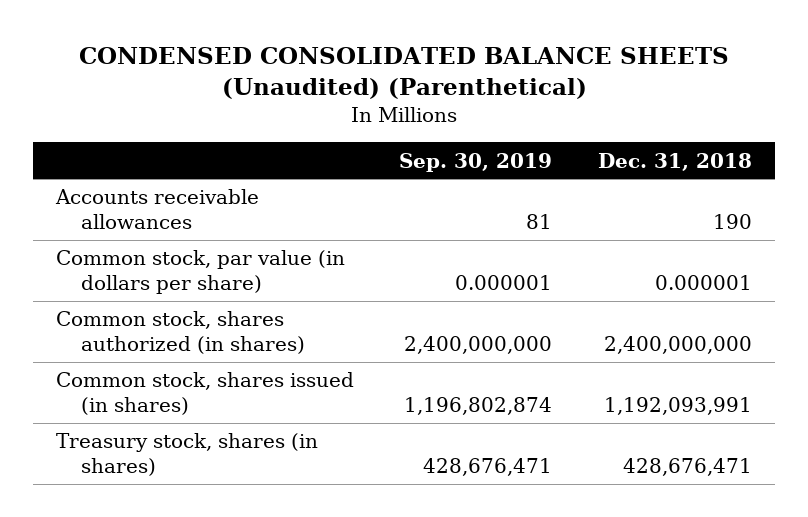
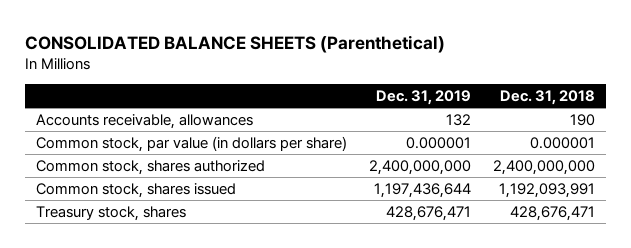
[78,46,729,100] CONDENSED CONSOLIDATED BALANCE SHEETS (Unaudited) (Parenthetical) -> [25,34,446,53] CONSOLIDATED BALANCE SHEETS (Parenthetical)
[399,152,553,172] Sep. 30, 2019 -> none
none -> [375,90,471,106] Dec. 31, 2019
[54,189,259,230] Accounts receivable allowances -> [36,113,254,129] Accounts receivable, allowances
[55,311,305,355] Common stock, shares authorized (in shares) -> [36,159,266,175] Common stock, shares authorized
[55,372,354,416] Common stock, shares issued (in shares) -> [36,182,237,198] Common stock, shares issued
[55,433,318,477] Treasury stock, shares (in shares) -> [36,205,187,221] Treasury stock, shares

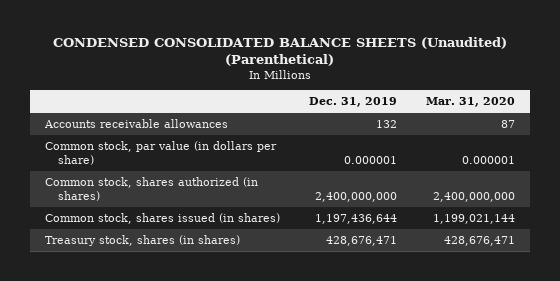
[25,34,446,53] CONSOLIDATED BALANCE SHEETS (Parenthetical) -> [52,37,507,67] CONDENSED CONSOLIDATED BALANCE SHEETS (Unaudited) (Parenthetical)
[499,90,595,106] Dec. 31, 2018 -> none
none -> [426,97,516,108] Mar. 31, 2020
[36,113,254,129] Accounts receivable, allowances -> [43,119,228,129] Accounts receivable allowances
[36,159,266,175] Common stock, shares authorized -> [44,177,258,201] Common stock, shares authorized (in shares)
[36,182,237,198] Common stock, shares issued -> [44,213,280,225] Common stock, shares issued (in shares)
[36,205,187,221] Treasury stock, shares -> [44,235,240,247] Treasury stock, shares (in shares)

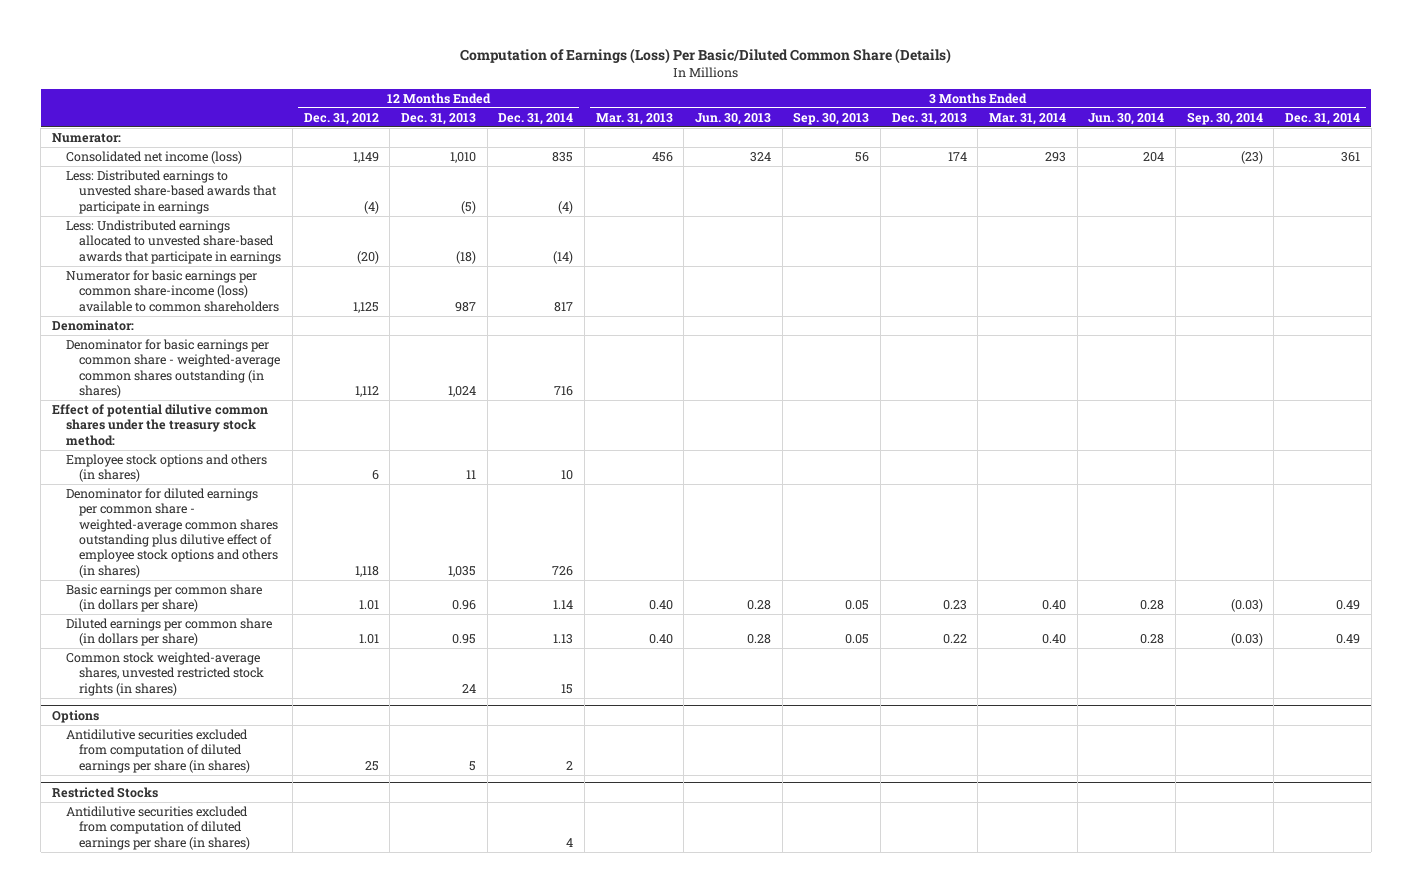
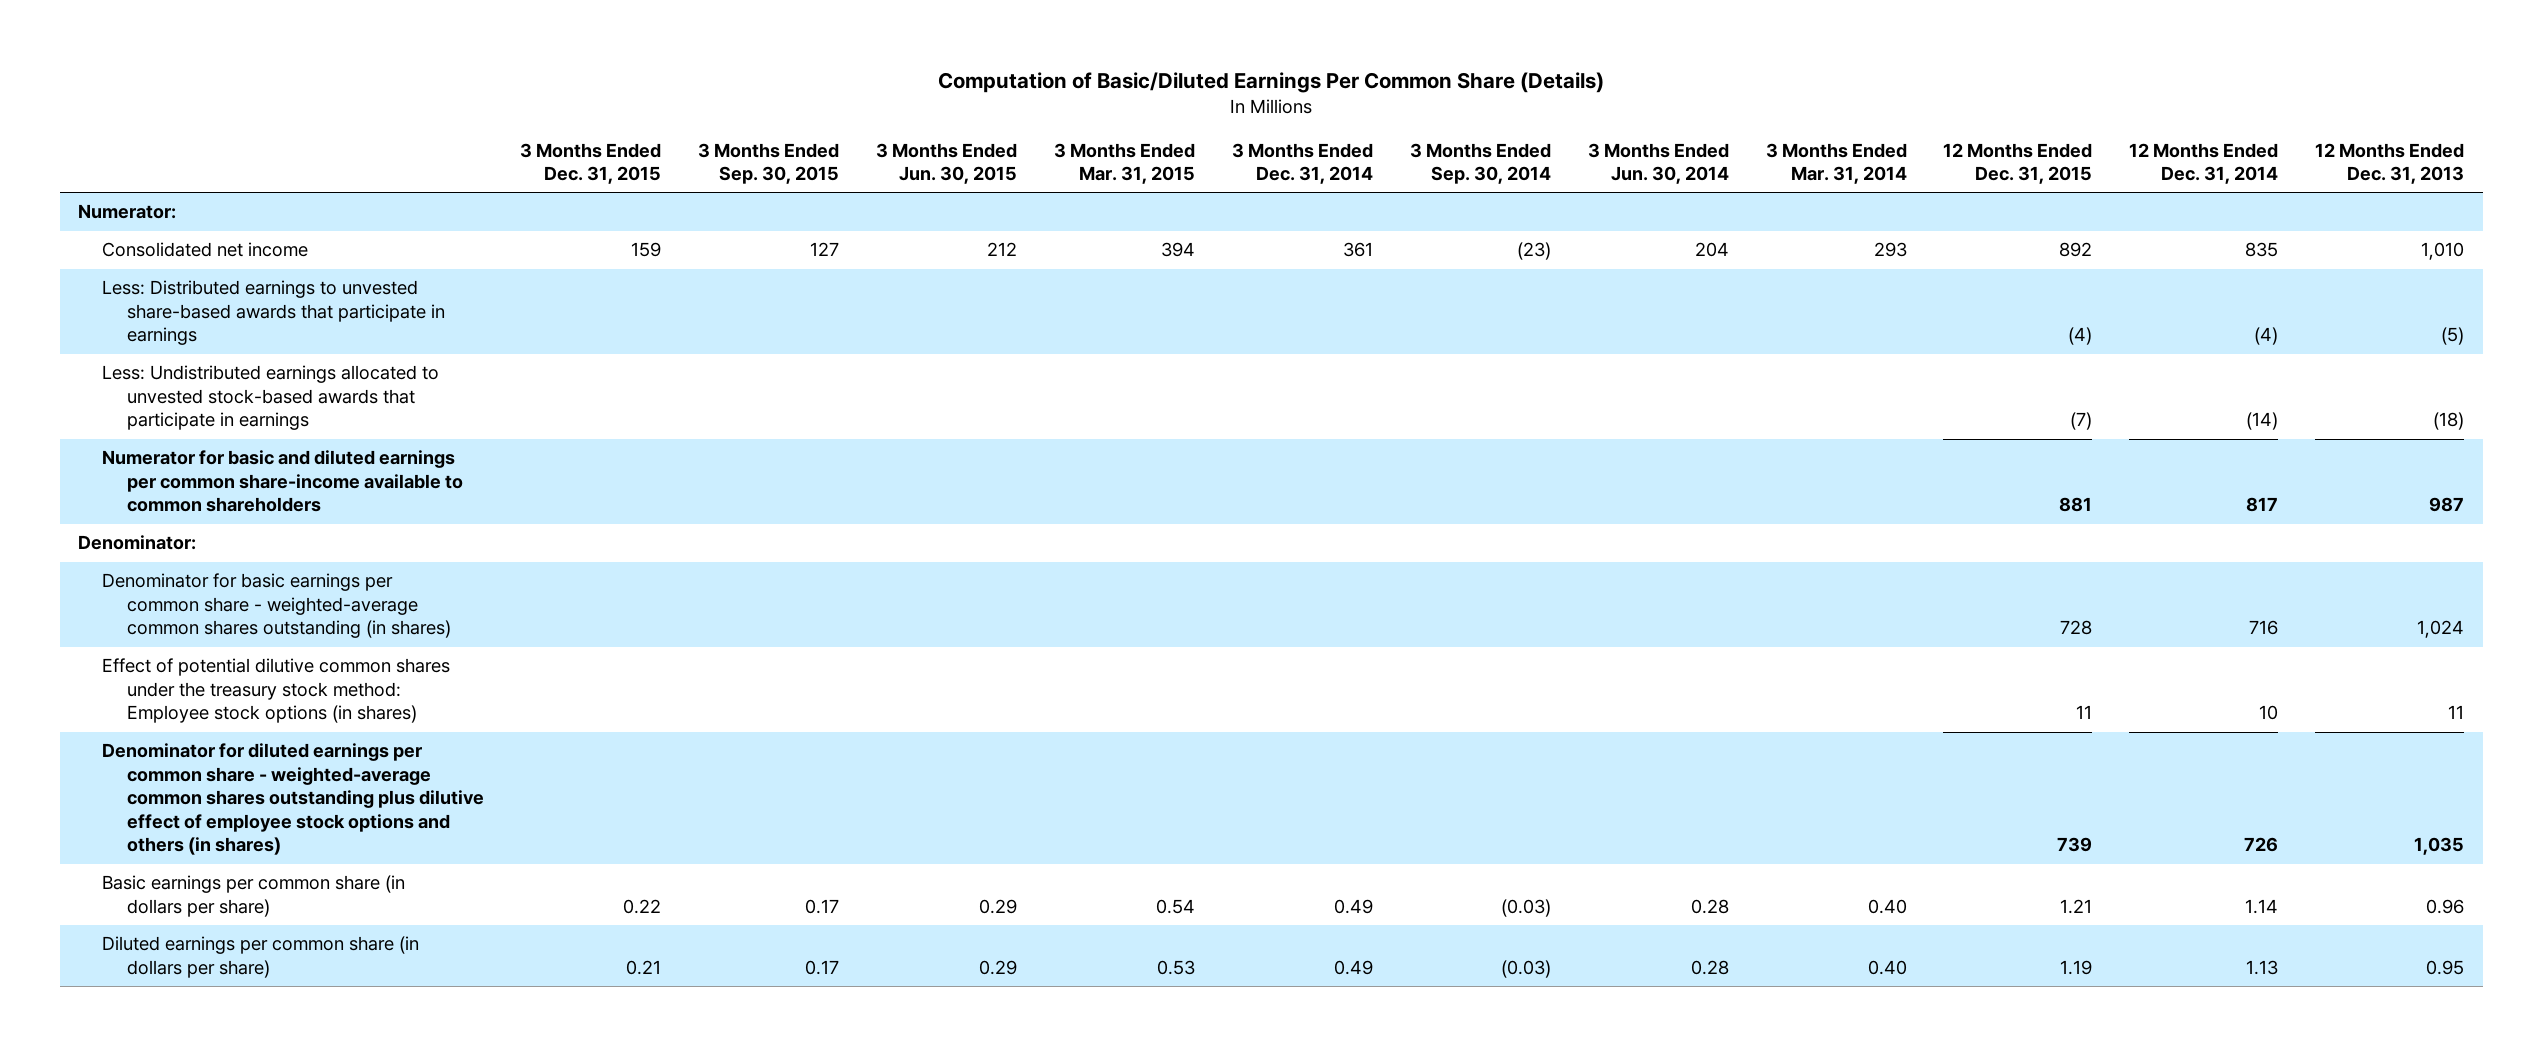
[460,47,952,64] Computation of Earnings (Loss) Per Basic/Diluted Common Share (Details) -> [938,72,1605,94] Computation of Basic/Diluted Earnings Per Common Share (Details)
[303,112,379,125] Dec. 31, 2012 -> none
[595,112,673,125] Mar. 31, 2013 -> none
[695,112,772,125] Jun. 30, 2013 -> none
[793,111,870,125] Sep. 30, 2013 -> none
[891,112,967,125] Dec. 31, 2013 -> none
none -> [520,142,662,185] 3 Months Ended Dec. 31, 2015
none -> [698,142,840,185] 3 Months Ended Sep. 30, 2015
none -> [876,142,1018,185] 3 Months Ended Jun. 30, 2015
none -> [1054,142,1196,185] 3 Months Ended Mar. 31, 2015
none -> [1943,142,2093,185] 12 Months Ended Dec. 31, 2015
[65,150,242,164] Consolidated net income (loss) -> [102,242,309,258] Consolidated net income
[65,219,282,264] Less: Undistributed earnings allocated to unvested share-based awards that participate in earnings -> [102,365,440,431] Less: Undistributed earnings allocated to unvested stock-based awards that participate in earnings
[65,269,280,312] Numerator for basic earnings per common share-income (loss) available to common shareholders -> [102,450,463,513] Numerator for basic and diluted earnings per common share-income available to common shareholders
[51,403,268,446] Effect of potential dilutive common shares under the treasury stock method: -> none
[65,453,267,483] Employee stock options and others (in shares) -> [102,658,451,724] Effect of potential dilutive common shares under the treasury stock method: Employee stock options (in shares)
[65,651,265,696] Common stock weighted-average shares, unvested restricted stock rights (in shares) -> none
[51,709,99,723] Options -> none
[65,728,251,773] Antidilutive securities excluded from computation of diluted earnings per share (in shares) -> none
[51,786,158,798] Restricted Stocks -> none
[65,805,251,850] Antidilutive securities excluded from computation of diluted earnings per share (in shares) -> none

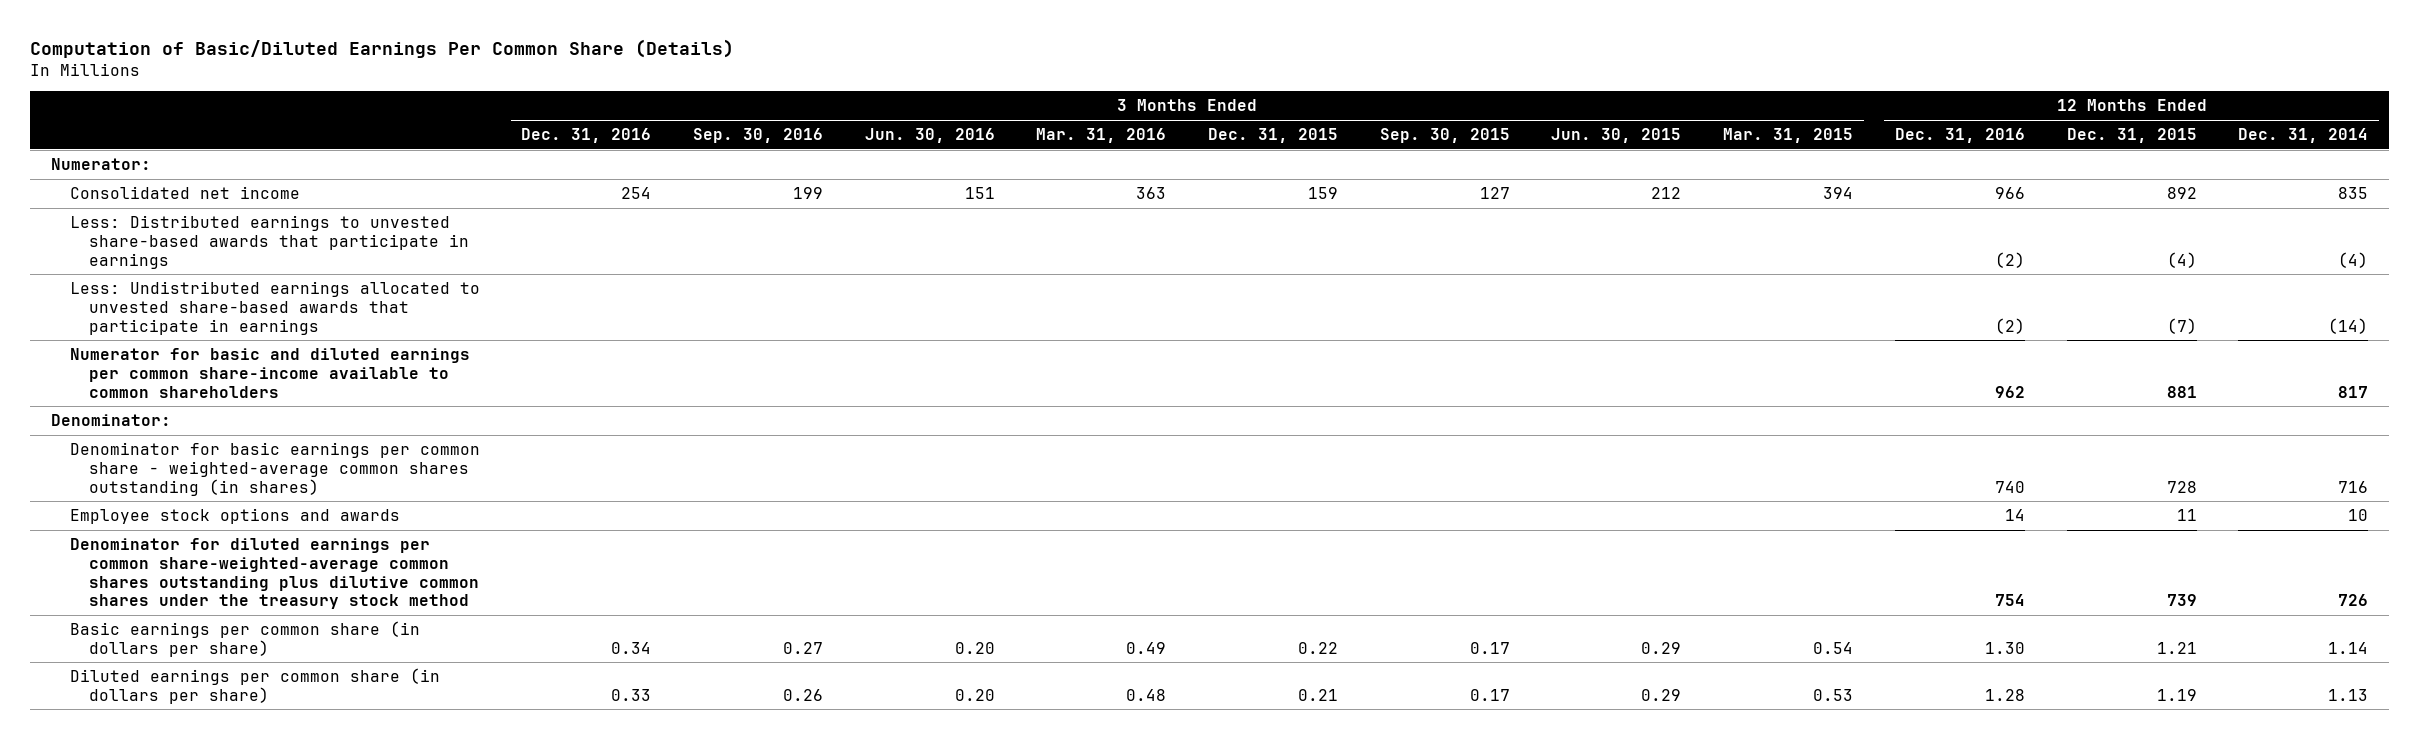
[1231,142,1373,185] 3 Months Ended Dec. 31, 2014 -> none
[1409,142,1551,185] 3 Months Ended Sep. 30, 2014 -> none
[1587,142,1729,185] 3 Months Ended Jun. 30, 2014 -> none
[1765,142,1907,185] 3 Months Ended Mar. 31, 2014 -> none
[2315,142,2465,185] 12 Months Ended Dec. 31, 2013 -> none
none -> [521,128,652,144] Dec. 31, 2016
none -> [693,128,824,144] Sep. 30, 2016
none -> [864,128,995,144] Jun. 30, 2016
none -> [1036,128,1167,144] Mar. 31, 2016
none -> [1894,128,2025,144] Dec. 31, 2016
[102,365,440,431] Less: Undistributed earnings allocated to unvested stock-based awards that participate in earnings -> [69,281,480,335] Less: Undistributed earnings allocated to unvested share-based awards that participate in earnings
[102,658,451,724] Effect of potential dilutive common shares under the treasury stock method: Employee stock options (in shares) -> [69,508,400,525] Employee stock options and awards
[102,743,484,856] Denominator for diluted earnings per common share - weighted-average common shares outstanding plus dilutive effect of employee stock options and others (in shares) -> [69,538,479,610] Denominator for diluted earnings per common share-weighted-average common shares outstanding plus dilutive common shares under the treasury stock method

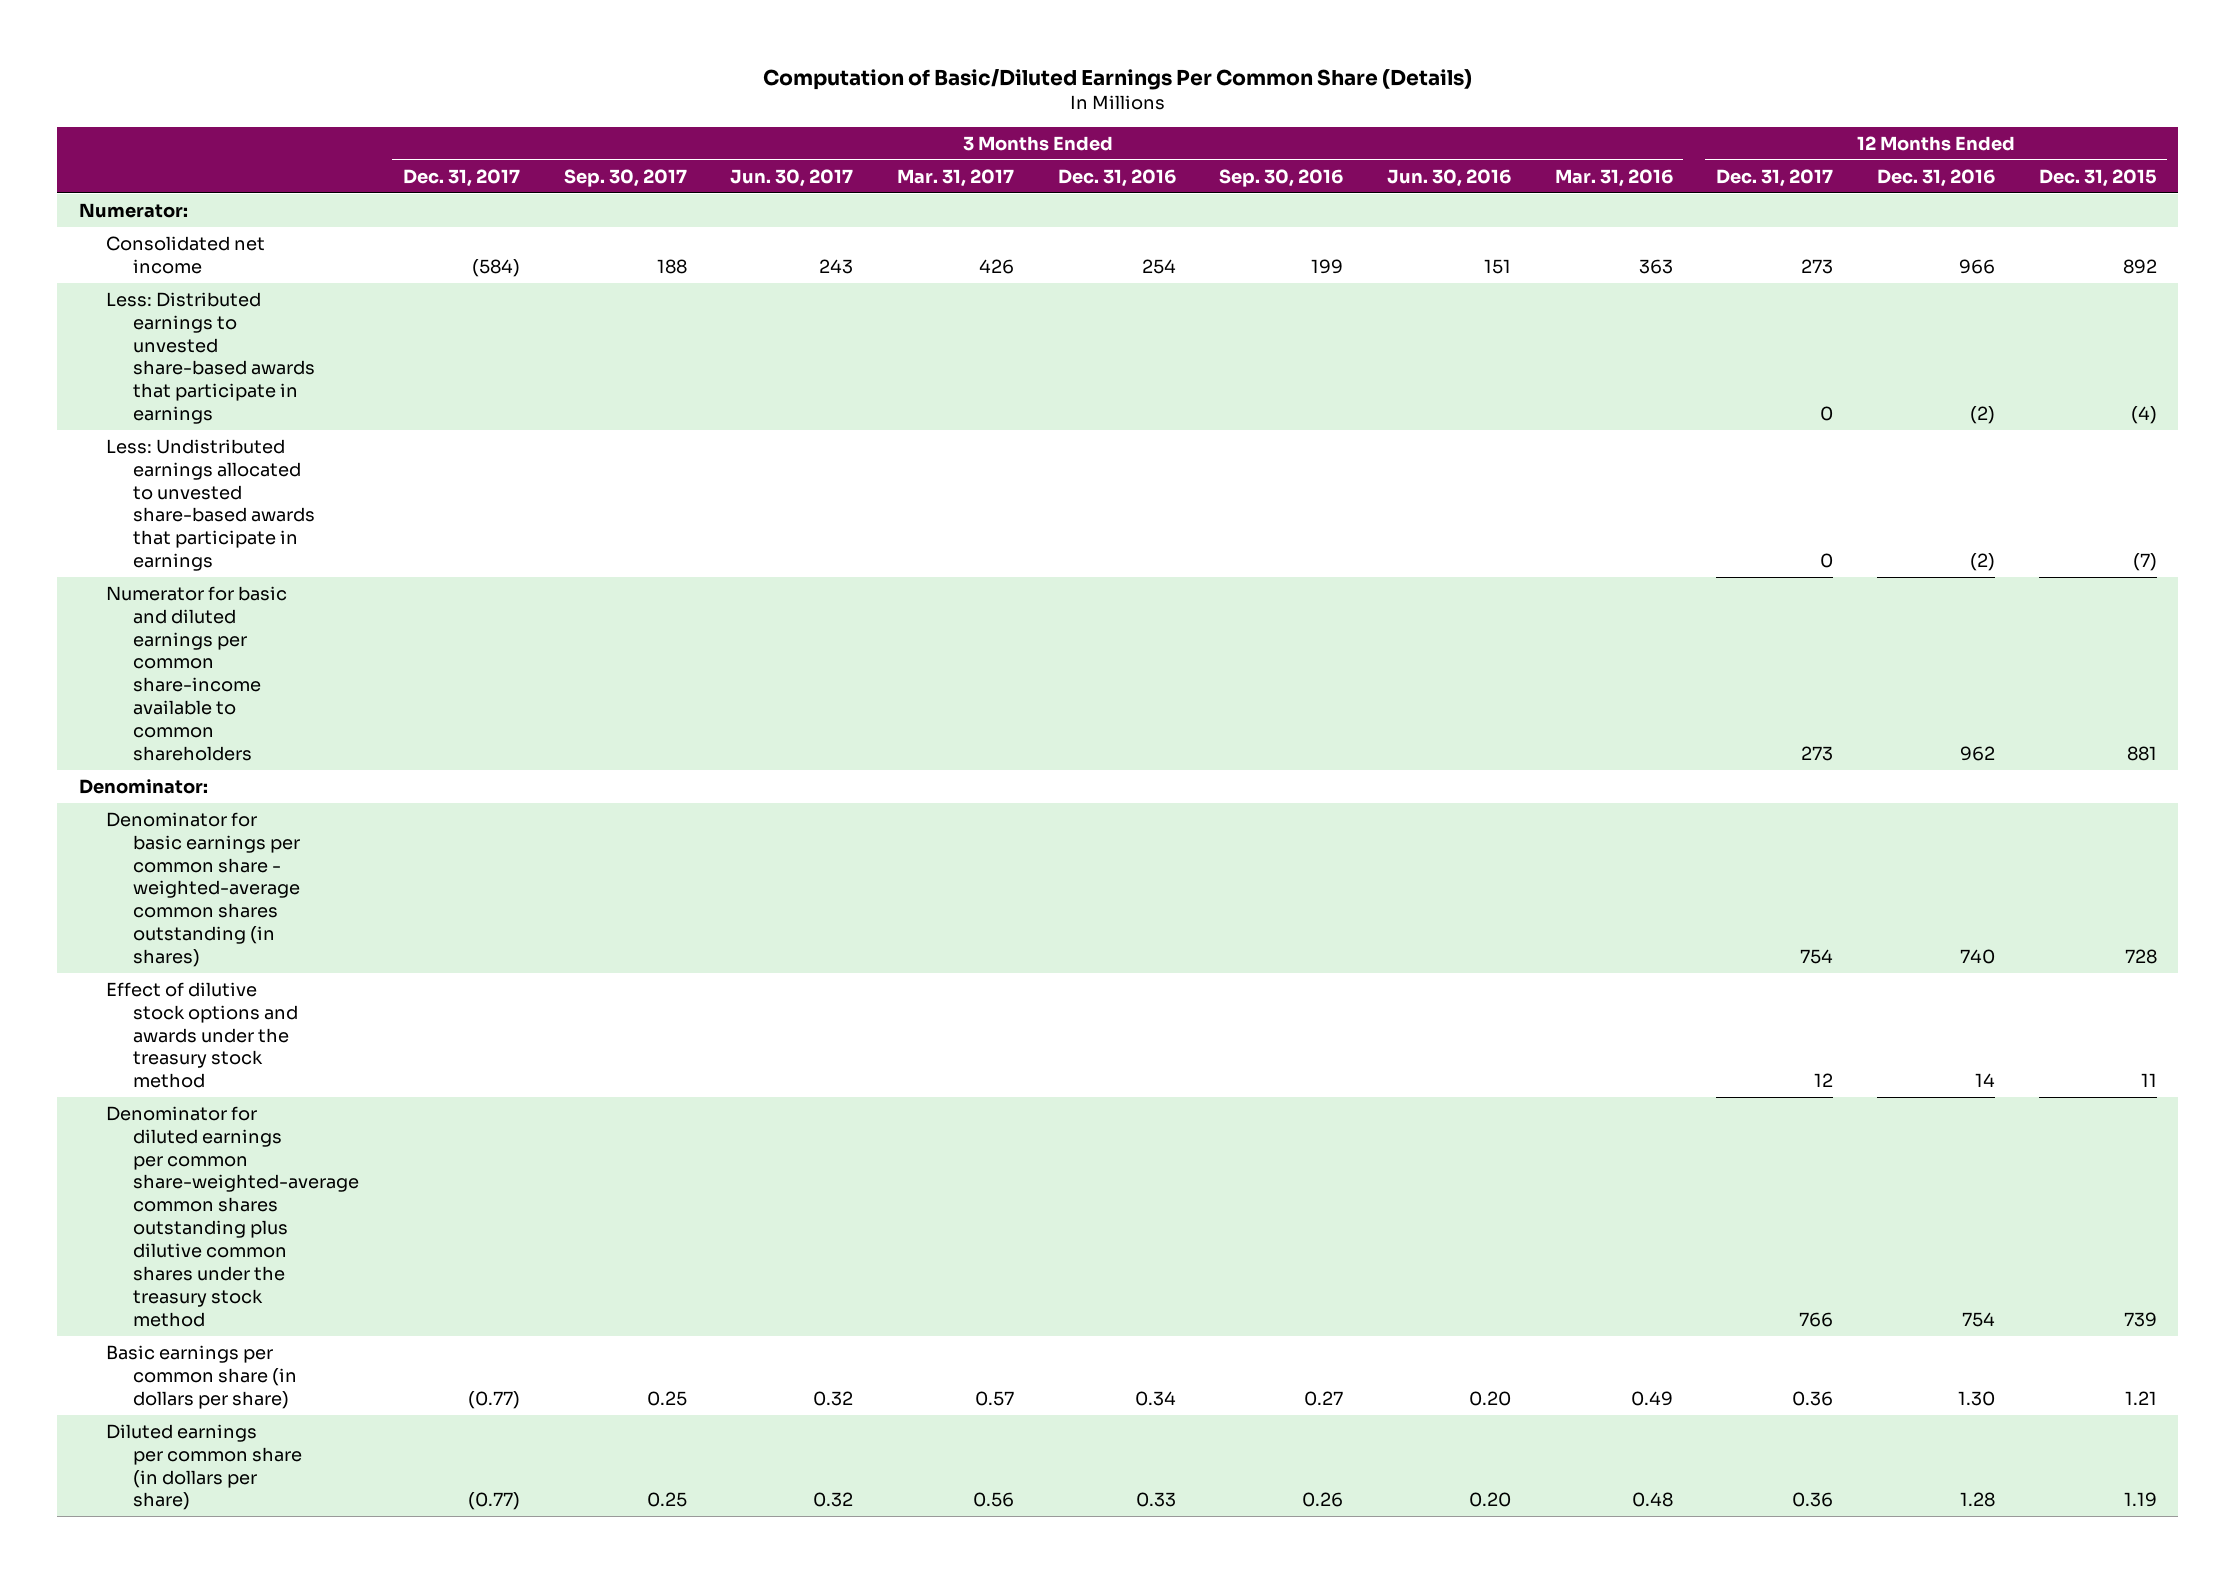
[1208,128,1339,144] Dec. 31, 2015 -> none
[1379,128,1510,144] Sep. 30, 2015 -> none
[1551,128,1682,144] Jun. 30, 2015 -> none
[1723,128,1854,144] Mar. 31, 2015 -> none
[2238,128,2369,144] Dec. 31, 2014 -> none
none -> [402,168,520,187] Dec. 31, 2017
none -> [563,168,687,187] Sep. 30, 2017
none -> [730,168,854,187] Jun. 30, 2017
none -> [896,168,1014,187] Mar. 31, 2017
none -> [1716,168,1834,187] Dec. 31, 2017
[69,508,400,525] Employee stock options and awards -> [106,981,299,1089] Effect of dilutive stock options and awards under the treasury stock method

